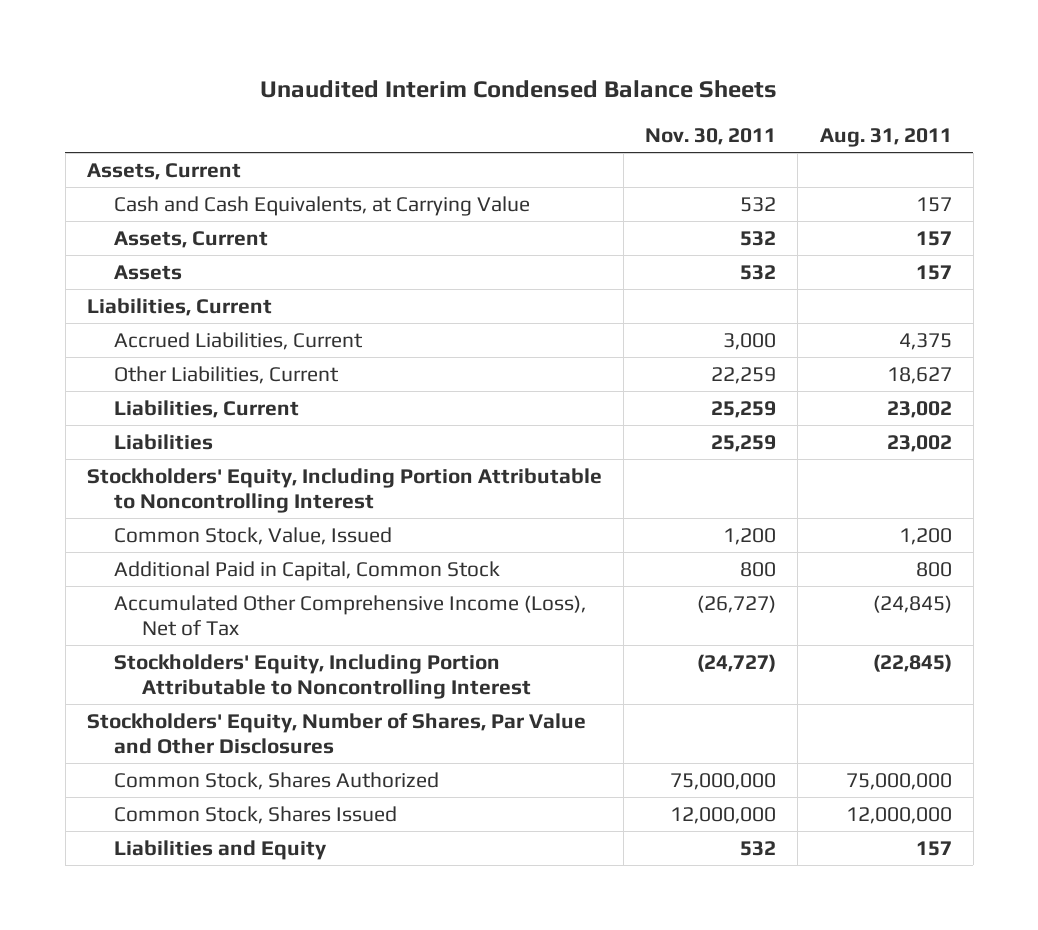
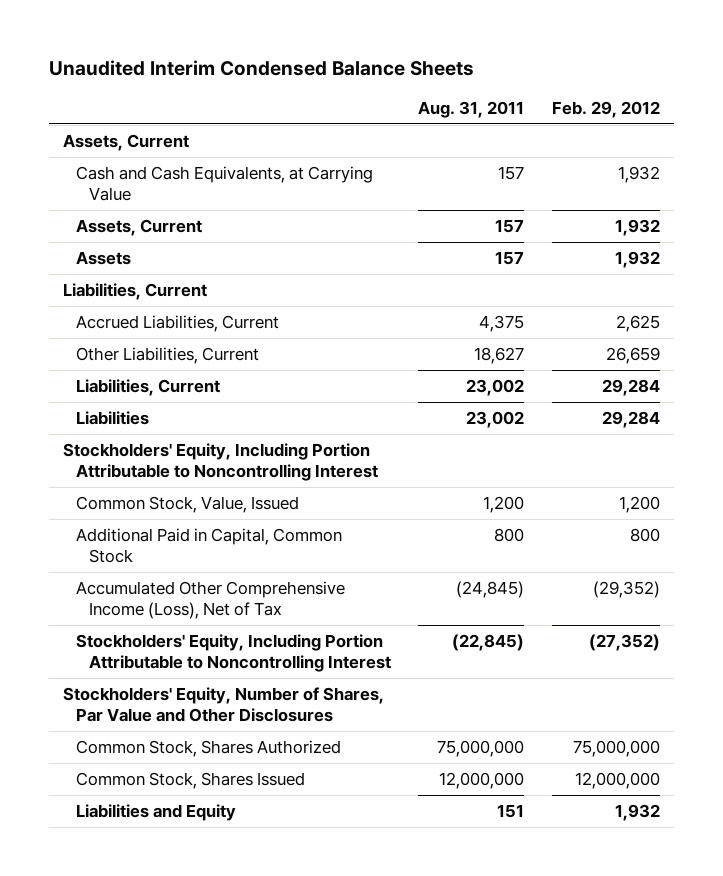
[645,128,777,146] Nov. 30, 2011 -> none
none -> [552,100,661,118] Feb. 29, 2012
[915,840,952,856] 157 -> [497,803,525,818] 151

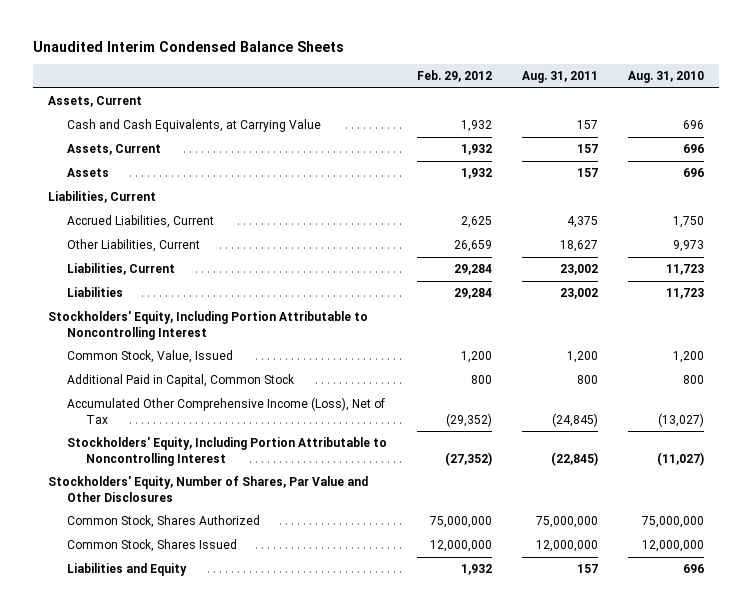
none -> [627,71,704,84] Aug. 31, 2010
[497,803,525,818] 151 -> [576,564,598,574] 157

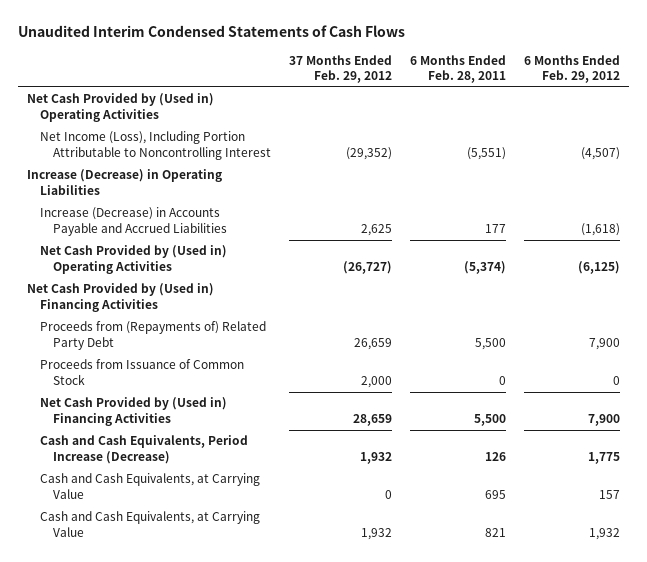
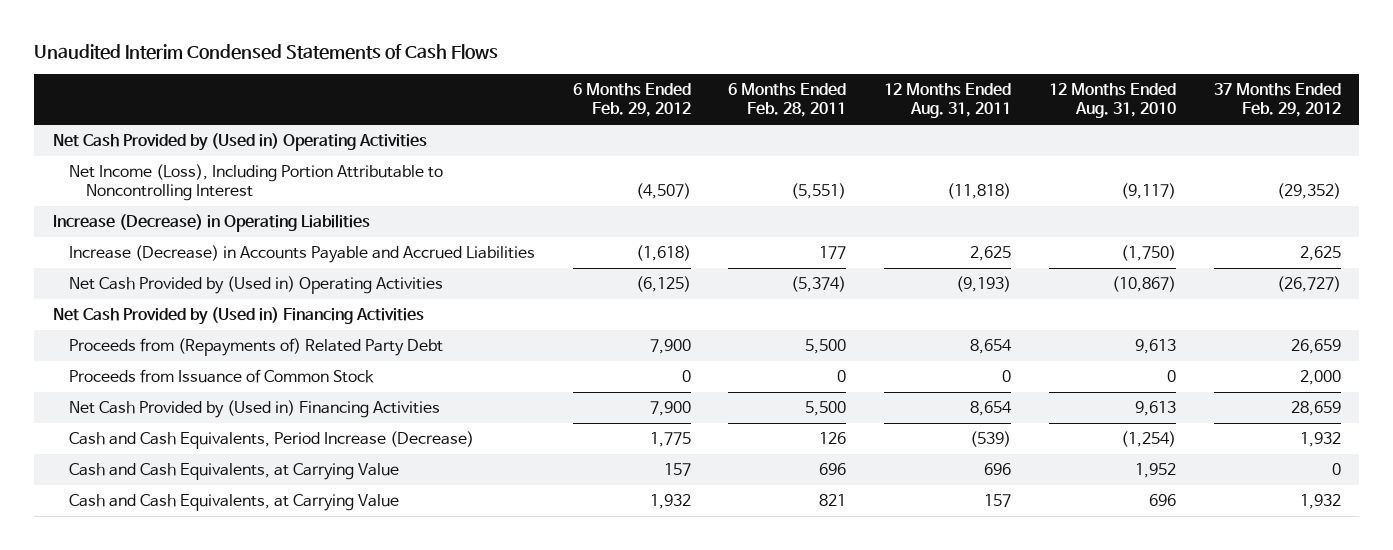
none -> [884,83,1012,119] 12 Months Ended Aug. 31, 2011
none -> [1048,83,1176,119] 12 Months Ended Aug. 31, 2010
[484,490,506,500] 695 -> [819,463,847,476] 696

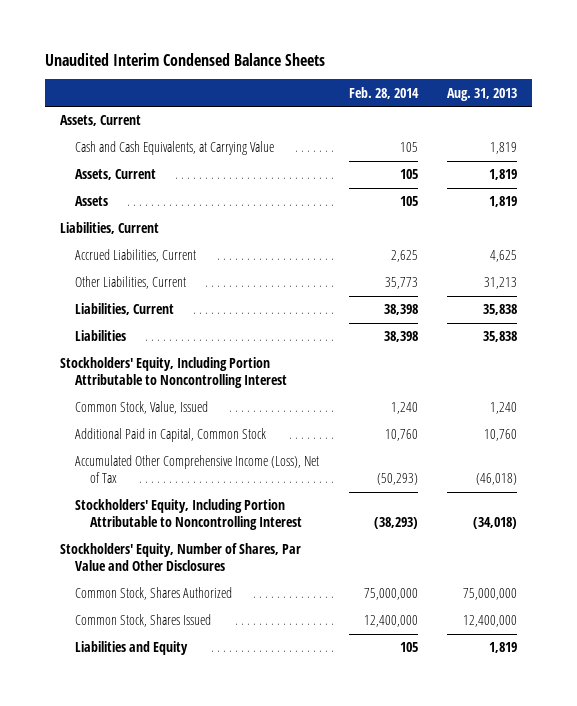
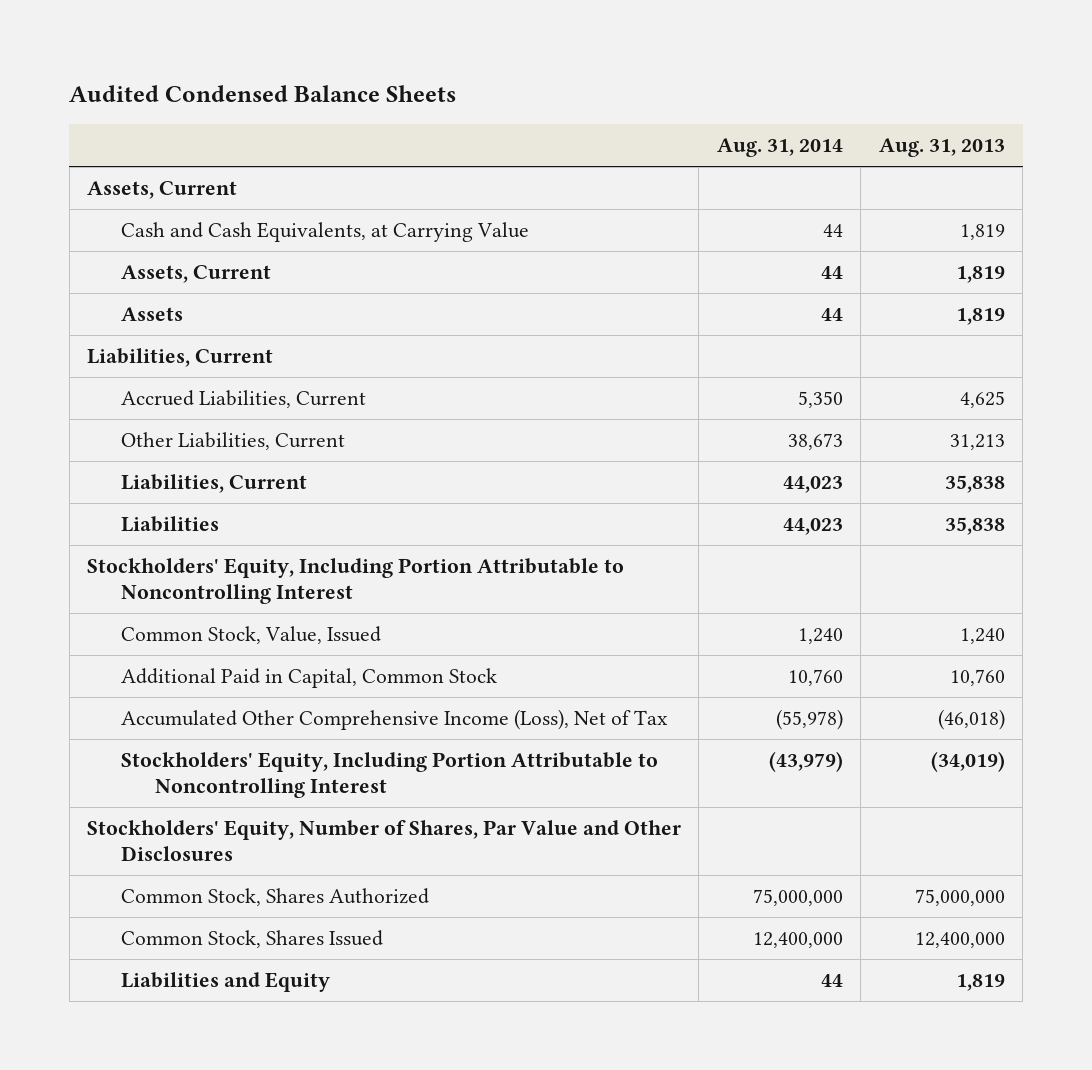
[44,52,325,66] Unaudited Interim Condensed Balance Sheets -> [69,85,457,103] Audited Condensed Balance Sheets
[348,86,419,99] Feb. 28, 2014 -> none
none -> [716,137,843,157] Aug. 31, 2014
[473,517,518,530] (34,018) -> [930,751,1005,773] (34,019)

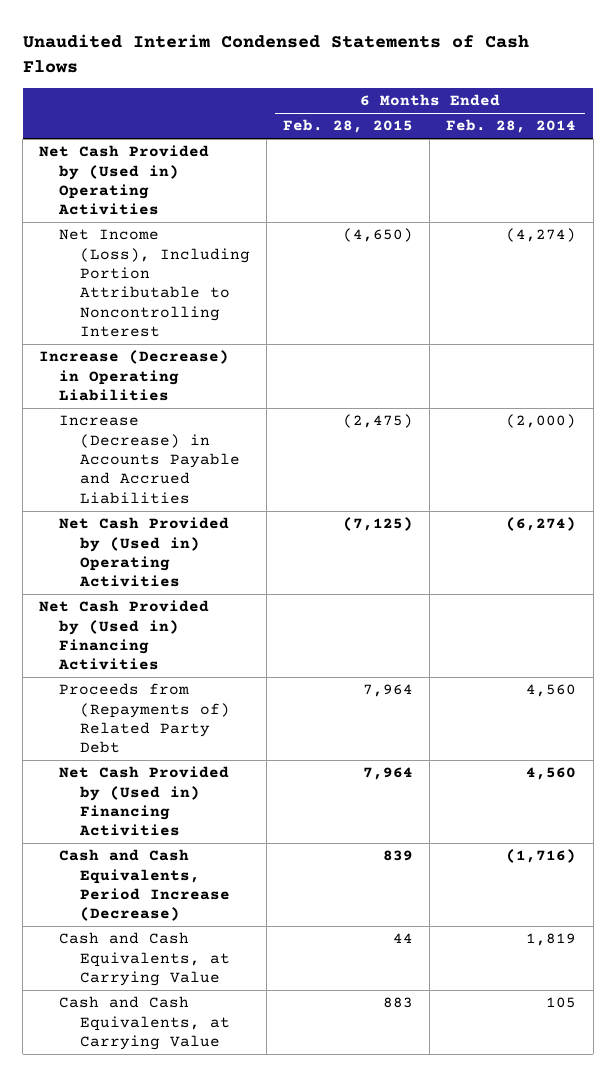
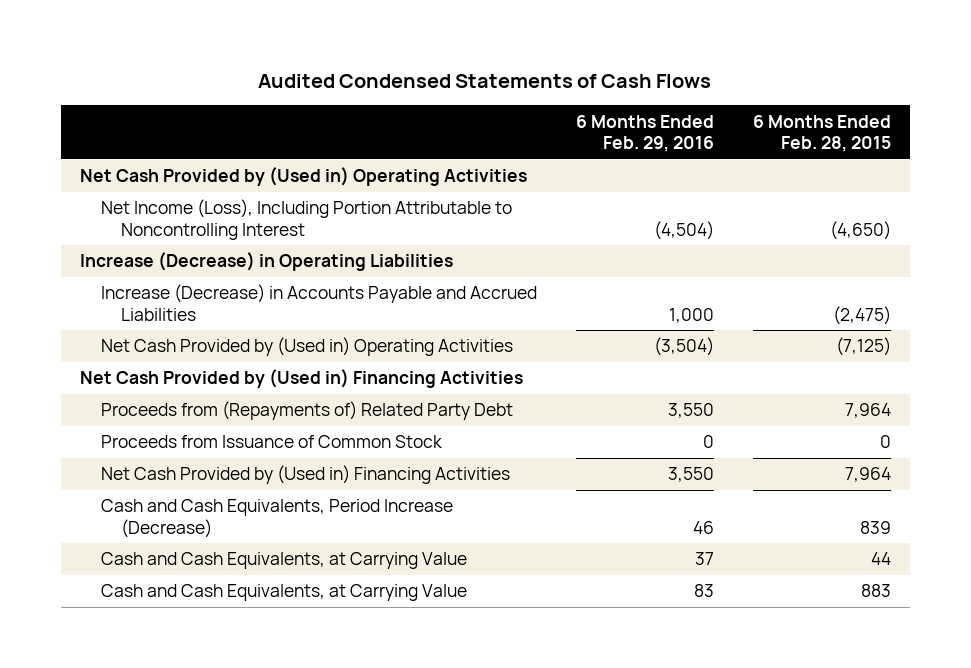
[22,34,529,74] Unaudited Interim Condensed Statements of Cash Flows -> [258,73,712,88] Audited Condensed Statements of Cash Flows
[446,119,577,134] Feb. 28, 2014 -> none
none -> [575,114,714,153] 6 Months Ended Feb. 29, 2016
none -> [100,435,443,449] Proceeds from Issuance of Common Stock

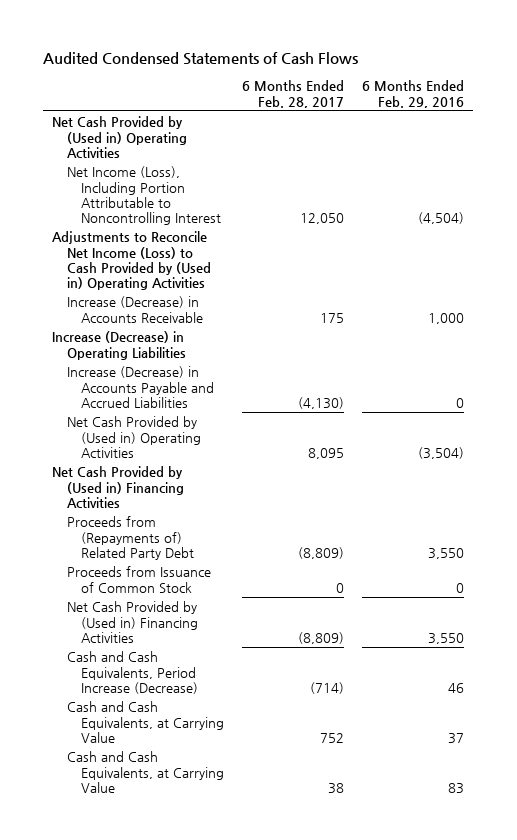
[752,114,891,153] 6 Months Ended Feb. 28, 2015 -> none
none -> [242,80,345,108] 6 Months Ended Feb. 28, 2017
none -> [52,231,211,291] Adjustments to Reconcile Net Income (Loss) to Cash Provided by (Used in) Operating Activities
none -> [66,296,203,323] Increase (Decrease) in Accounts Receivable
[668,307,714,323] 1,000 -> [456,397,465,408] 0

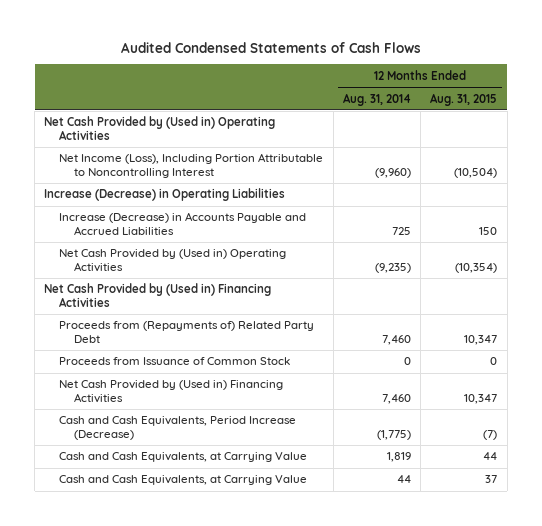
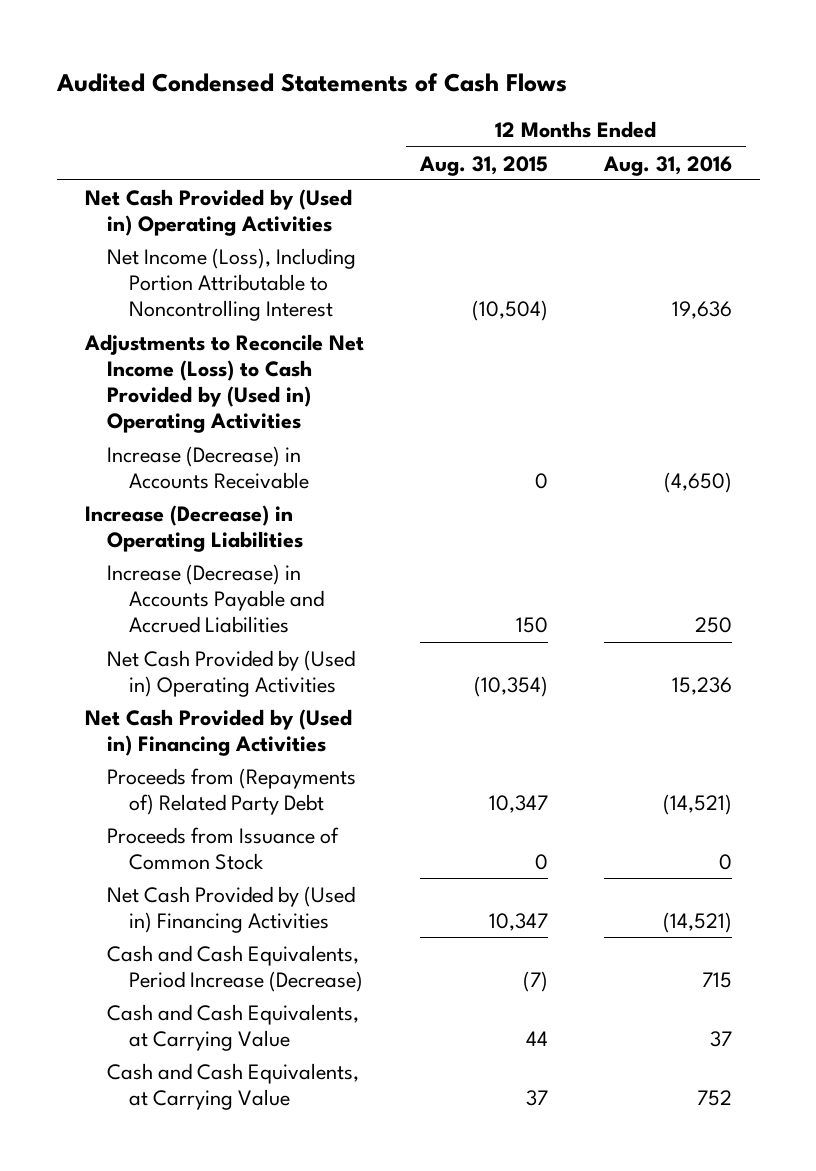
[342,92,411,106] Aug. 31, 2014 -> none
none -> [602,155,732,176] Aug. 31, 2016
none -> [83,334,364,434] Adjustments to Reconcile Net Income (Loss) to Cash Provided by (Used in) Operating Activities
none -> [106,446,309,490] Increase (Decrease) in Accounts Receivable

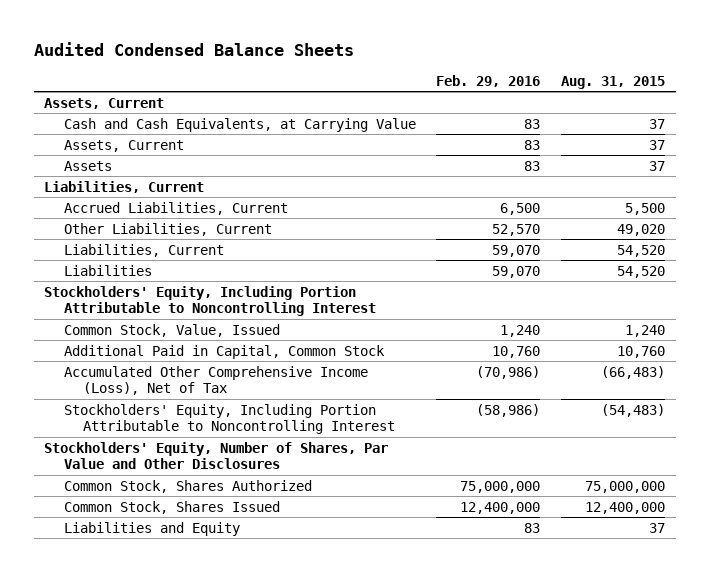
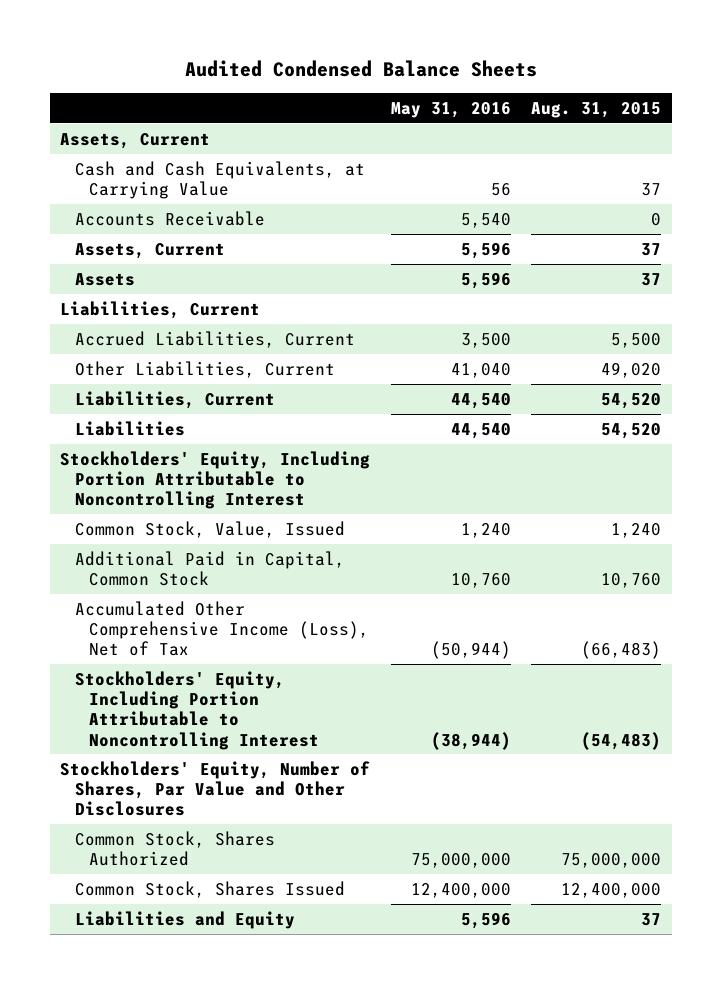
[436,74,541,87] Feb. 29, 2016 -> none
none -> [390,102,511,119] May 31, 2016
none -> [74,210,265,226] Accounts Receivable

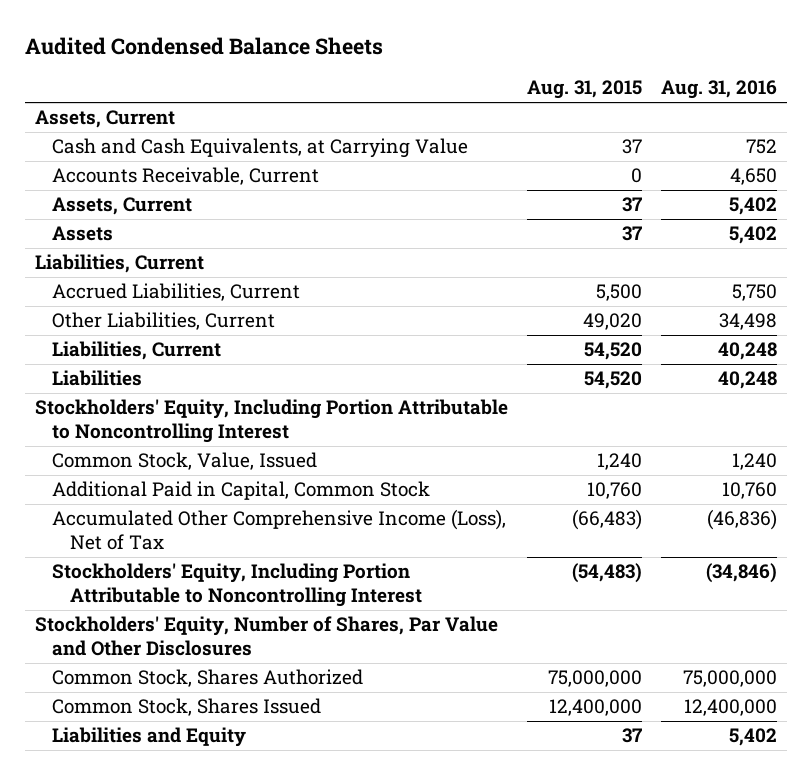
[390,102,511,119] May 31, 2016 -> none
none -> [660,80,777,100] Aug. 31, 2016
[74,210,265,226] Accounts Receivable -> [52,167,320,186] Accounts Receivable, Current

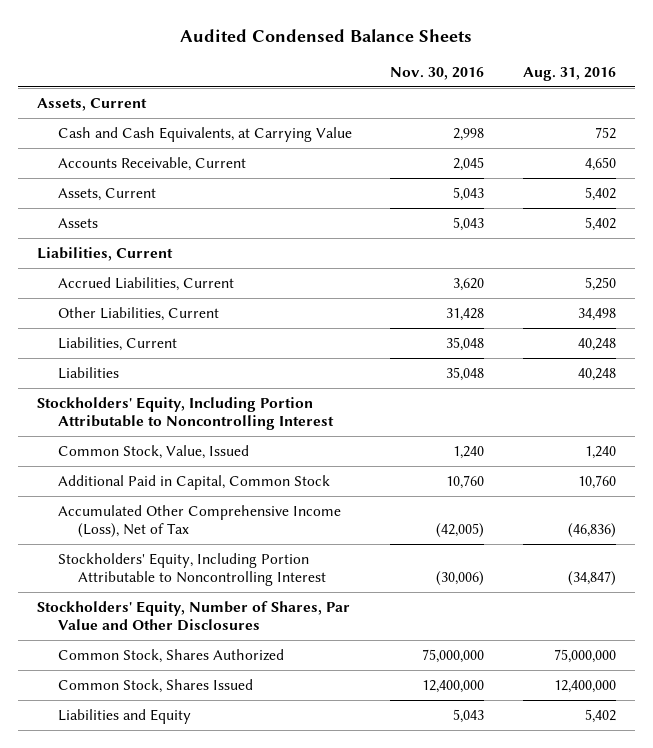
[526,80,642,100] Aug. 31, 2015 -> none
none -> [390,67,485,81] Nov. 30, 2016
[731,284,777,302] 5,750 -> [585,276,617,291] 5,250
[705,563,777,584] (34,846) -> [568,571,617,587] (34,847)

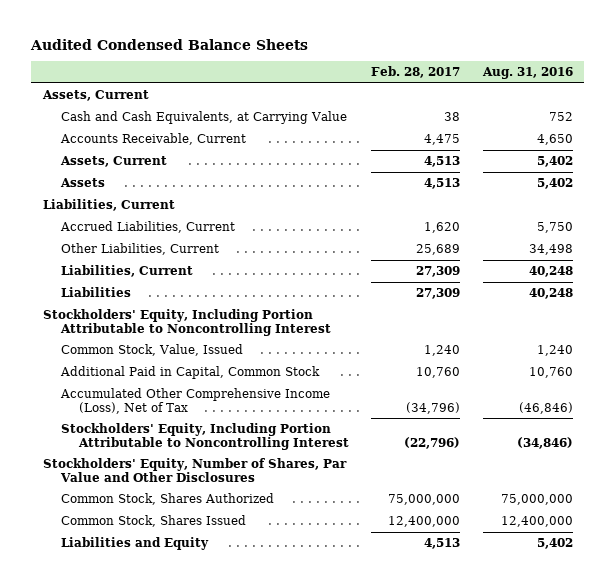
[390,67,485,81] Nov. 30, 2016 -> none
none -> [371,66,461,79] Feb. 28, 2017
[585,276,617,291] 5,250 -> [536,222,573,234] 5,750
[568,523,617,539] (46,836) -> [518,401,573,414] (46,846)
[568,571,617,587] (34,847) -> [516,436,573,449] (34,846)

